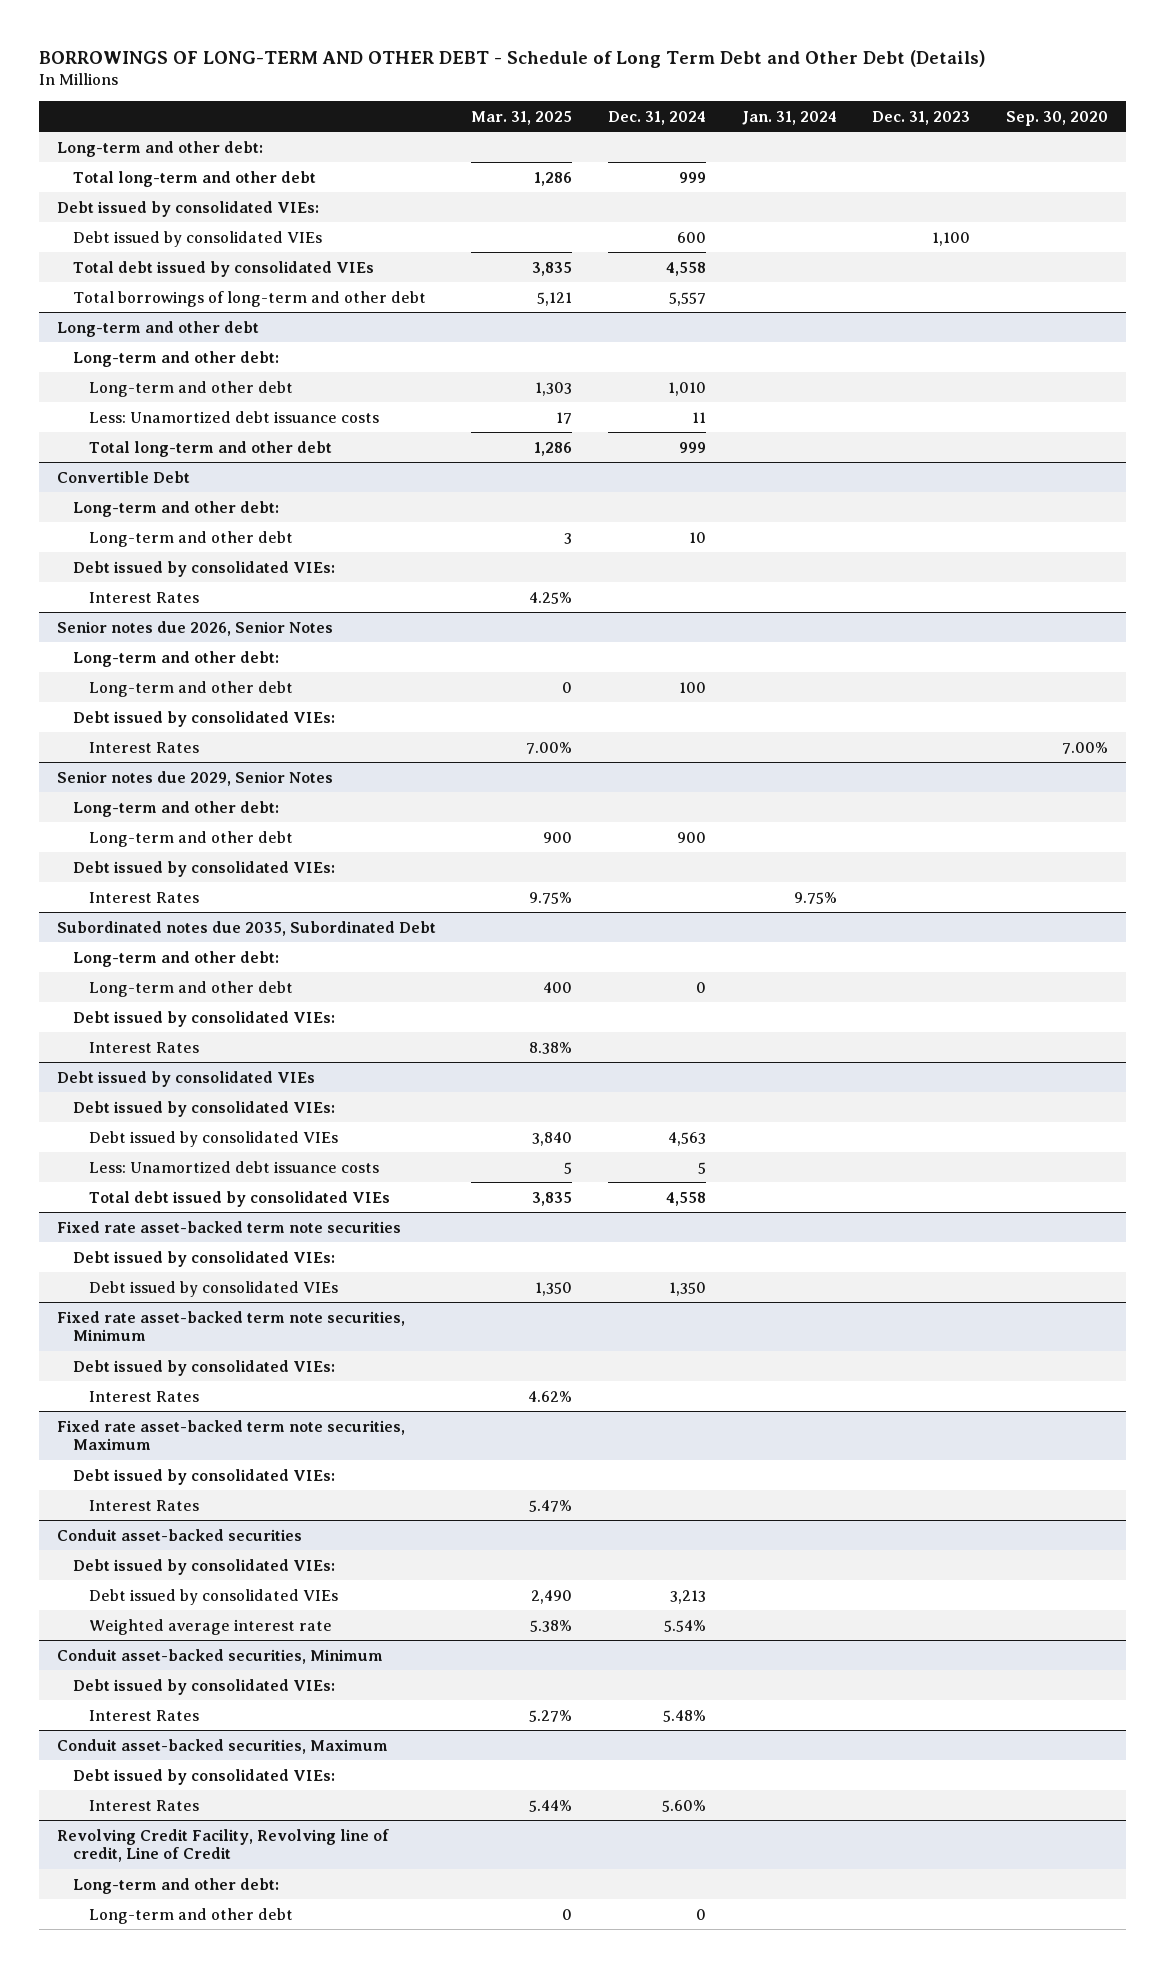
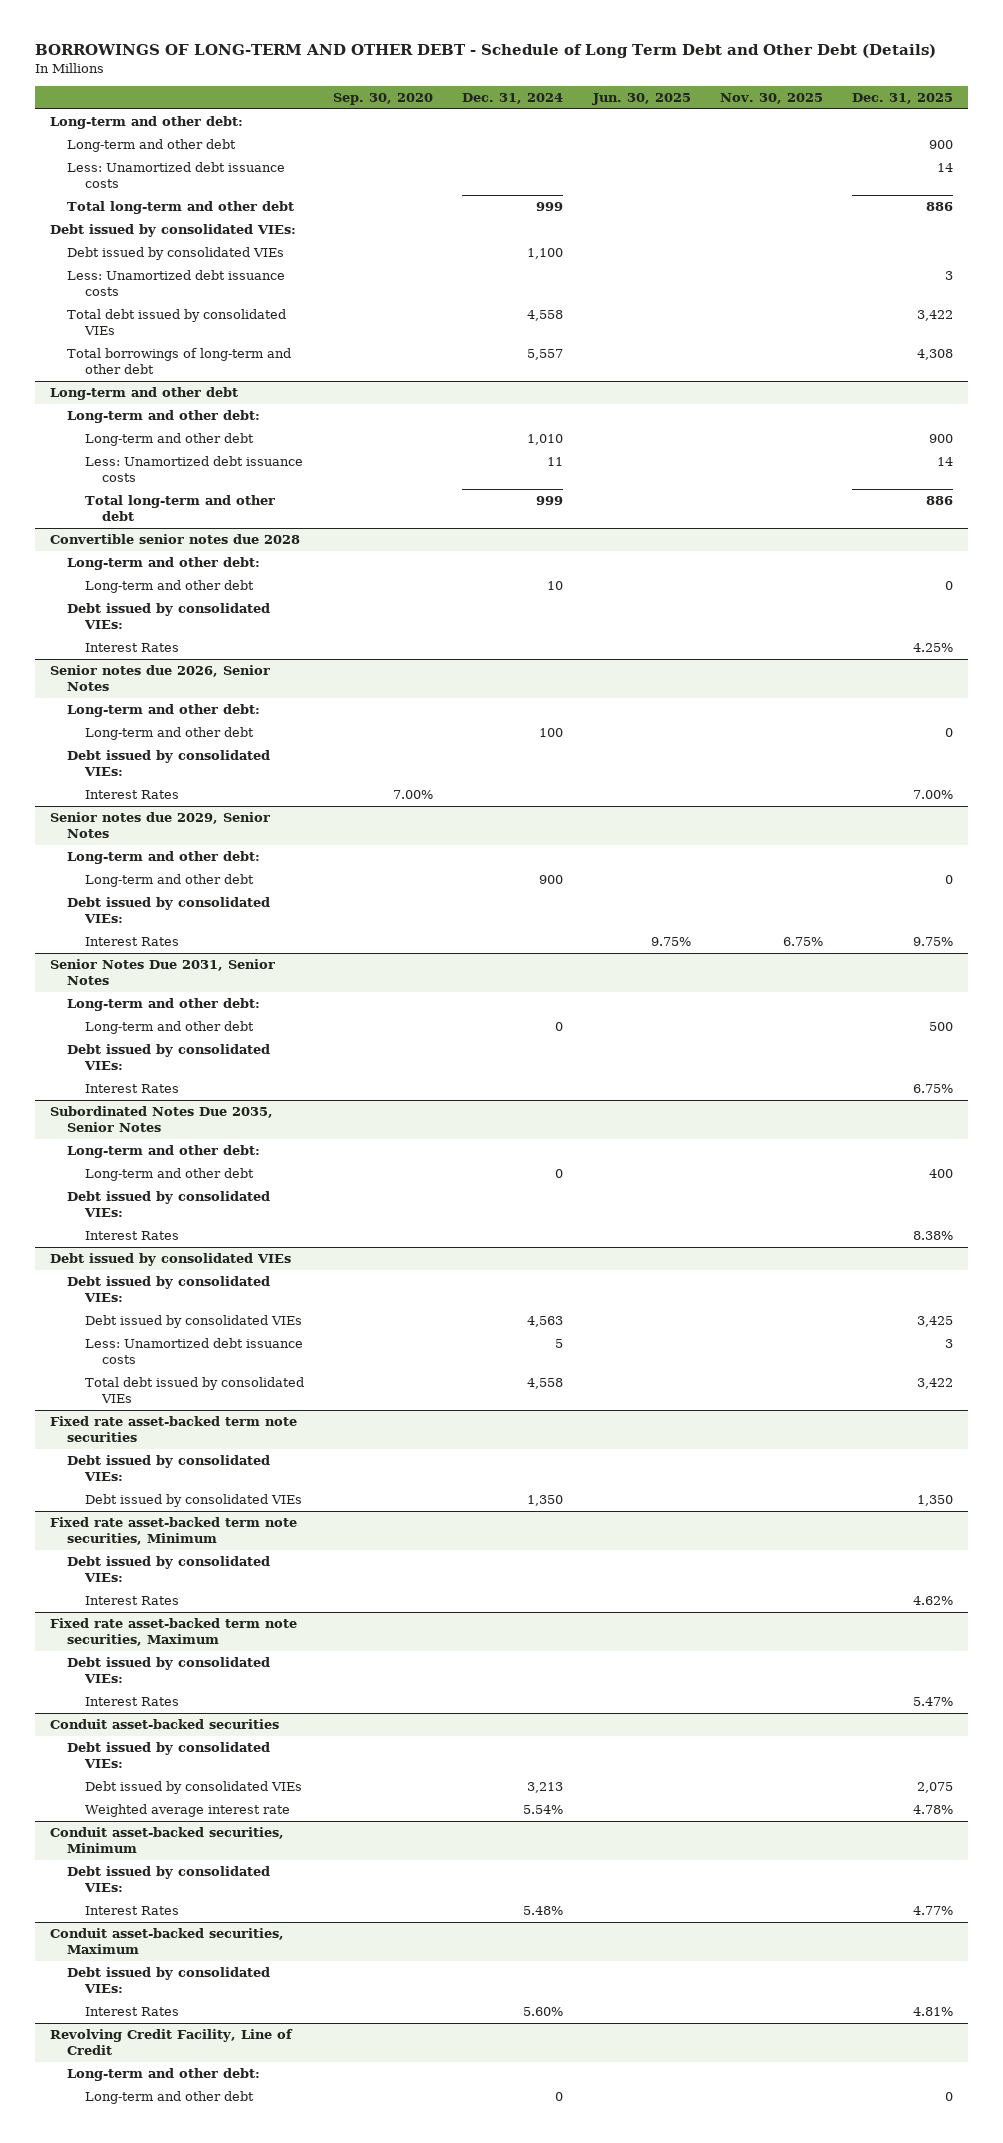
[471,110,573,125] Mar. 31, 2025 -> none
[741,110,837,125] Jan. 31, 2024 -> none
[872,110,971,125] Dec. 31, 2023 -> none
none -> [591,93,691,106] Jun. 30, 2025
none -> [720,93,824,105] Nov. 30, 2025
none -> [852,93,954,105] Dec. 31, 2025
none -> [67,139,237,153] Long-term and other debt
none -> [67,162,286,188] Less: Unamortized debt issuance costs
[676,231,706,243] 600 -> [527,248,564,260] 1,100
none -> [67,270,286,296] Less: Unamortized debt issuance costs
[56,470,190,483] Convertible Debt -> [49,534,300,545] Convertible senior notes due 2028
[56,920,436,936] Subordinated notes due 2035, Subordinated Debt -> none
none -> [49,959,275,985] Senior Notes Due 2031, Senior Notes
none -> [49,1106,273,1132] Subordinated Notes Due 2035, Senior Notes
none -> [67,1145,261,1159] Long-term and other debt:
none -> [84,1168,254,1182] Long-term and other debt
none -> [67,1191,271,1217] Debt issued by consolidated VIEs:
none -> [84,1231,179,1241] Interest Rates
[56,1828,389,1863] Revolving Credit Facility, Revolving line of credit, Line of Credit -> [49,2029,293,2055] Revolving Credit Facility, Line of Credit

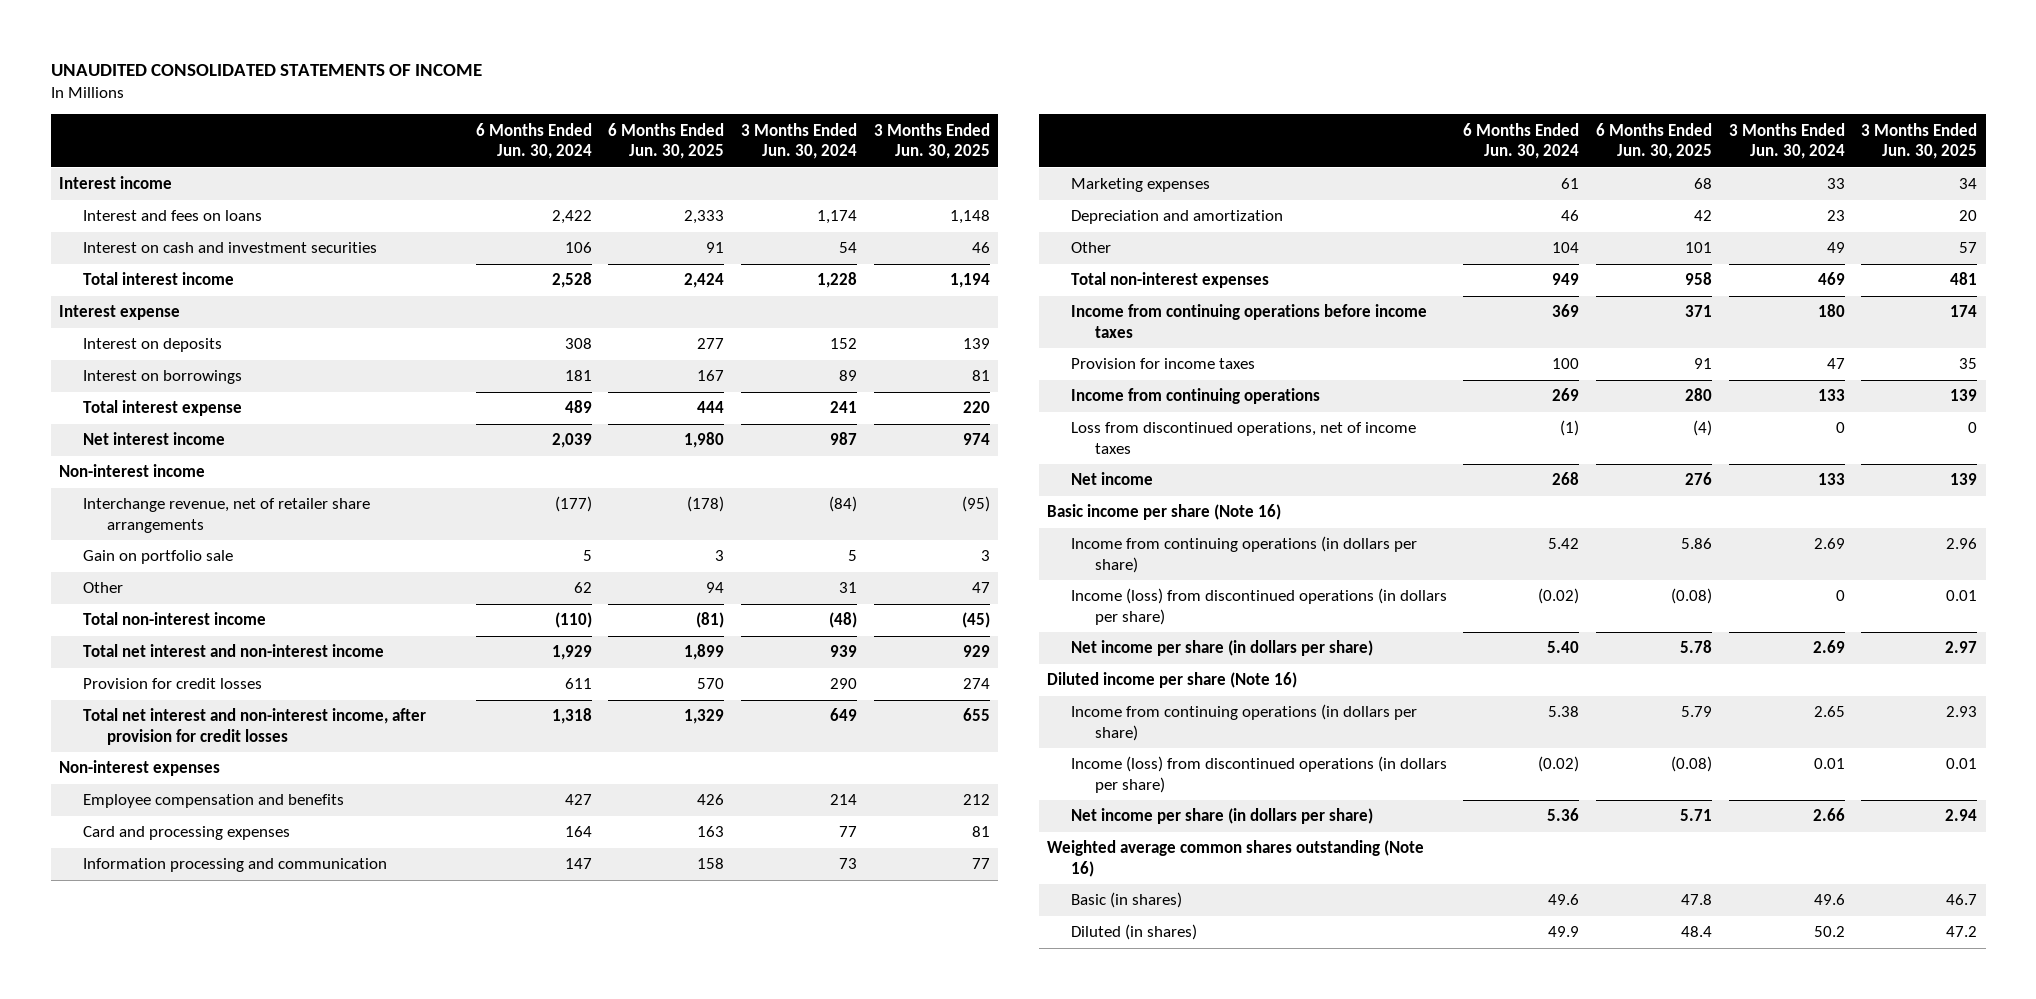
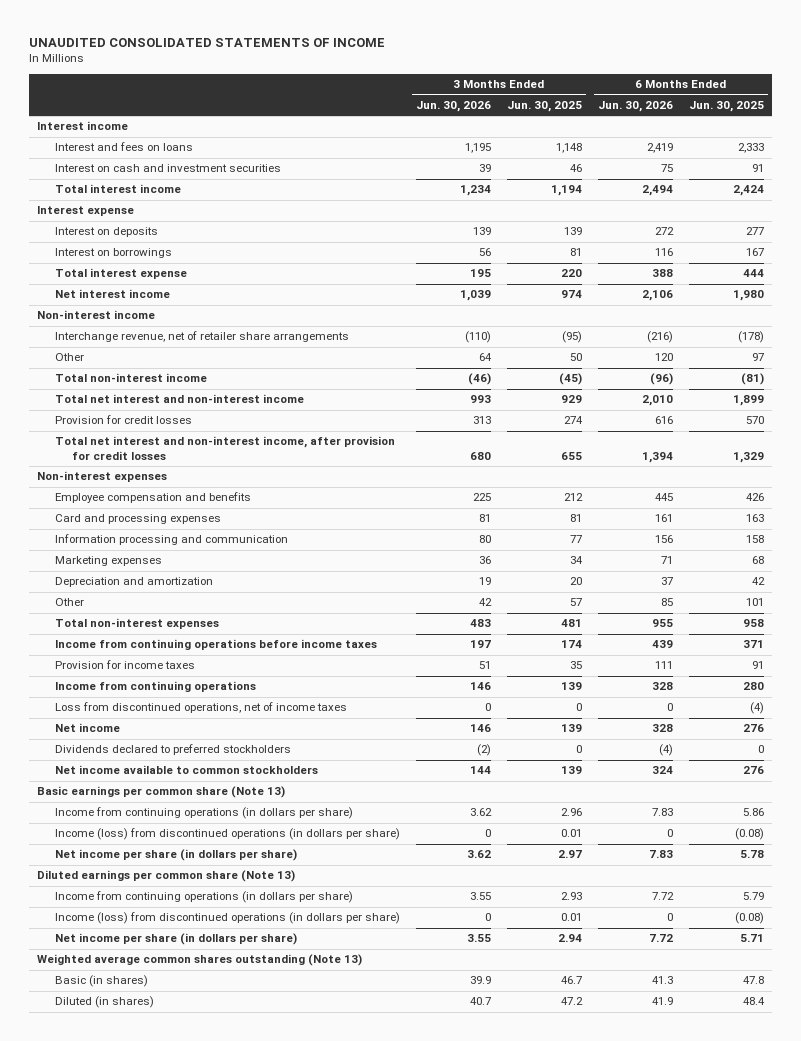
[475,122,592,159] 6 Months Ended Jun. 30, 2024 -> none
[740,122,857,159] 3 Months Ended Jun. 30, 2024 -> none
none -> [415,100,491,112] Jun. 30, 2026
none -> [597,100,673,112] Jun. 30, 2026
[82,550,233,565] Gain on portfolio sale -> none
[706,582,725,594] 94 -> [751,353,764,362] 97
[971,582,990,594] 47 -> [569,353,582,362] 50
none -> [54,744,291,756] Dividends declared to preferred stockholders
none -> [54,765,318,775] Net income available to common stockholders
[1046,504,1281,521] Basic income per share (Note 16) -> [37,786,286,799] Basic earnings per common share (Note 13)
[1046,672,1297,689] Diluted income per share (Note 16) -> [37,870,296,883] Diluted earnings per common share (Note 13)
[1046,840,1424,877] Weighted average common shares outstanding (Note 16) -> [37,954,363,967] Weighted average common shares outstanding (Note 13)

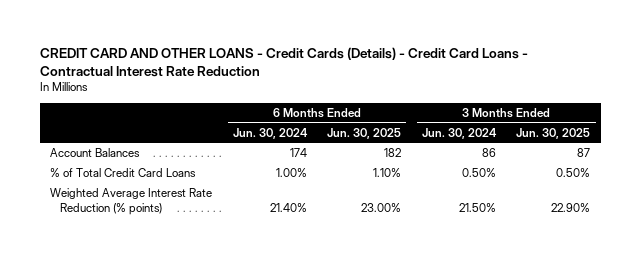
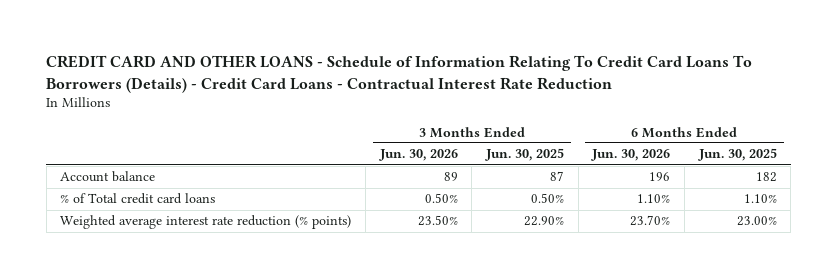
[39,46,528,77] CREDIT CARD AND OTHER LOANS - Credit Cards (Details) - Credit Card Loans - Contractual Interest Rate Reduction -> [46,55,753,93] CREDIT CARD AND OTHER LOANS - Schedule of Information Relating To Credit Card Loans To Borrowers (Details) - Credit Card Loans - Contractual Interest Rate Reduction
[232,127,308,139] Jun. 30, 2024 -> none
[421,127,497,139] Jun. 30, 2024 -> none
none -> [378,149,458,162] Jun. 30, 2026
none -> [591,149,671,162] Jun. 30, 2026
[50,148,141,158] Account Balances -> [60,171,156,183] Account balance
[50,168,197,178] % of Total Credit Card Loans -> [60,193,216,205] % of Total credit card loans
[50,188,213,215] Weighted Average Interest Rate Reduction (% points) -> [60,215,352,230] Weighted average interest rate reduction (% points)

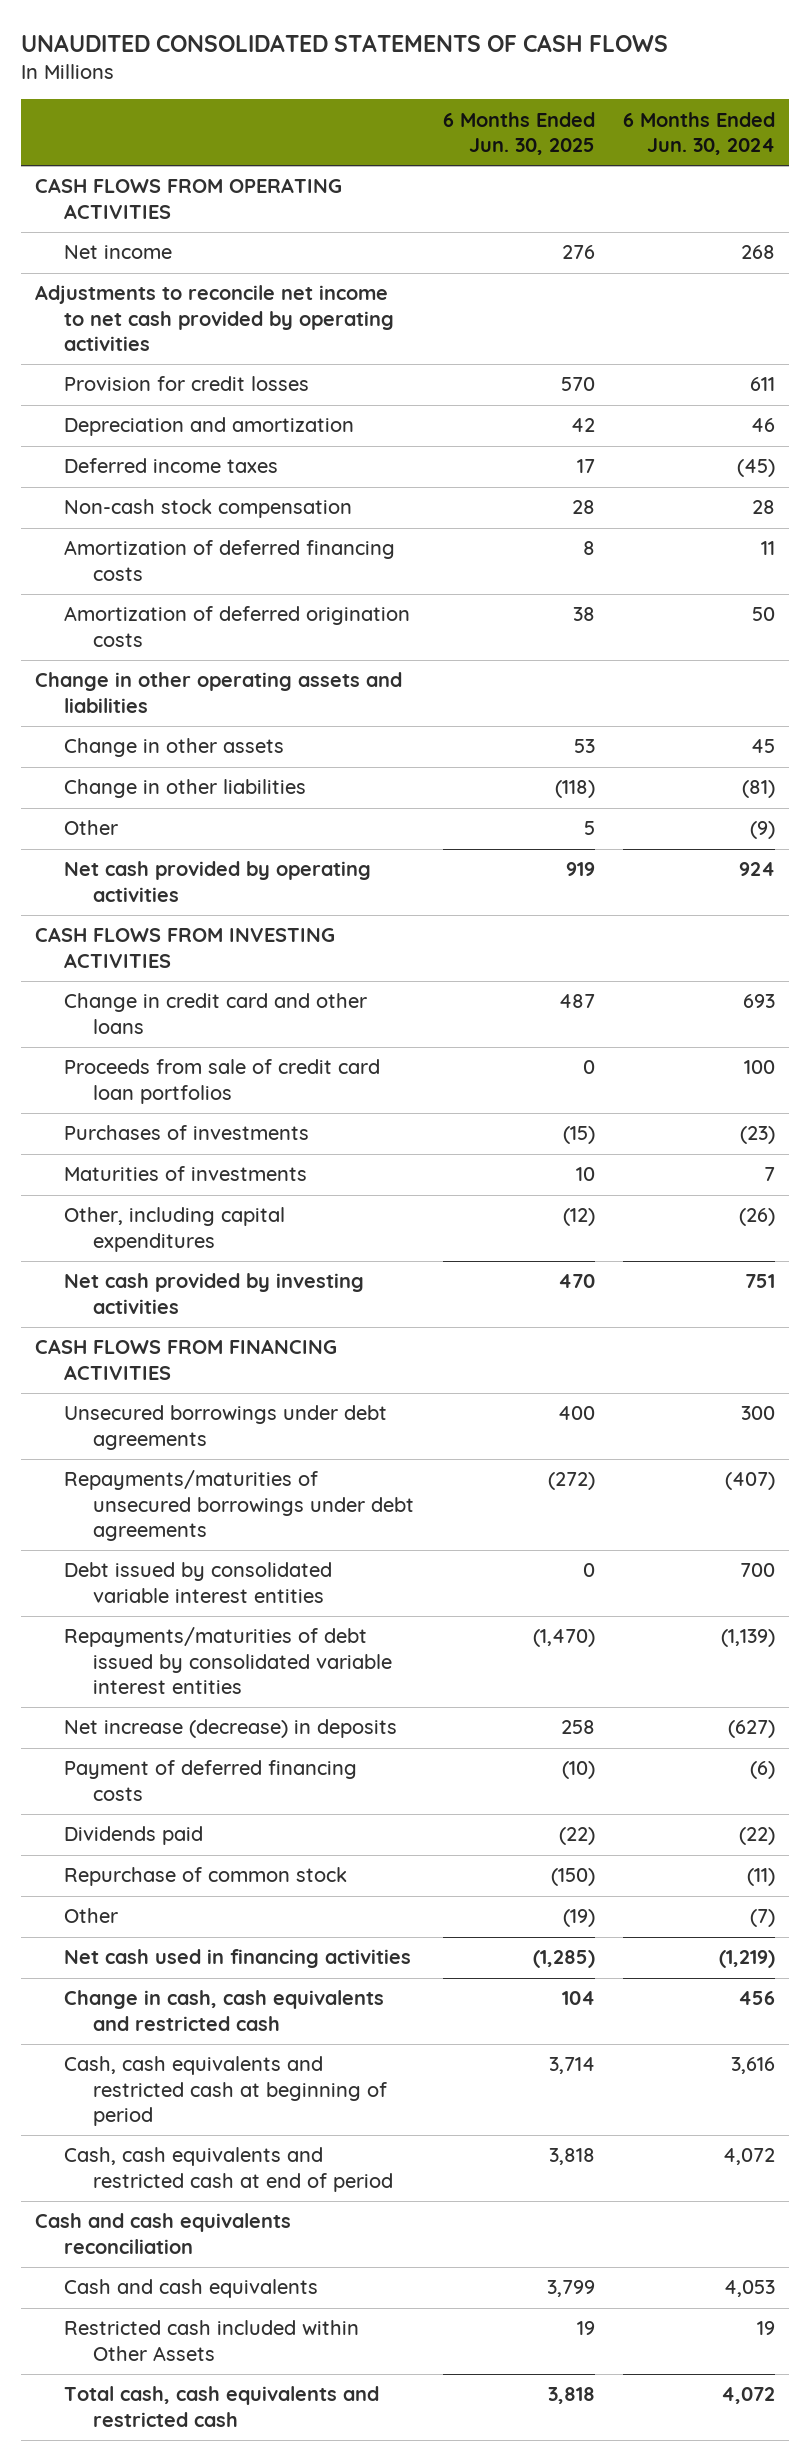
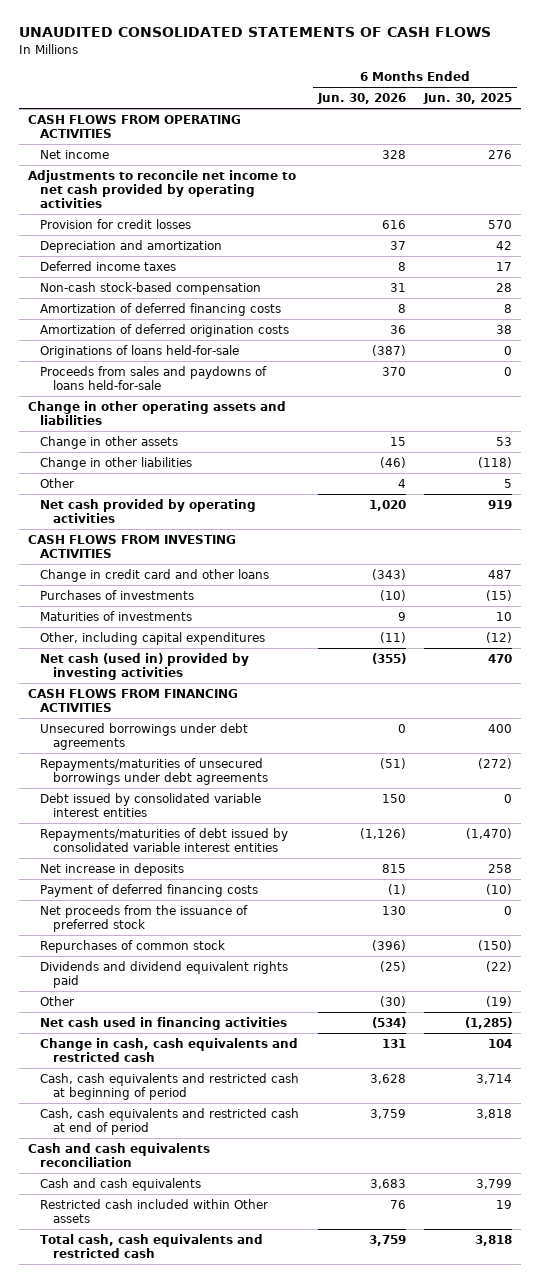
[623,111,776,155] 6 Months Ended Jun. 30, 2024 -> none
none -> [316,93,406,105] Jun. 30, 2026
[64,499,353,519] Non-cash stock compensation -> [40,282,262,296] Non-cash stock-based compensation
none -> [40,345,240,359] Originations of loans held-for-sale
none -> [40,366,268,391] Proceeds from sales and paydowns of loans held-for-sale
[64,1059,381,1104] Proceeds from sale of credit card loan portfolios -> none
[64,1273,365,1314] Net cash provided by investing activities -> [40,653,250,681] Net cash (used in) provided by investing activities
[64,1719,398,1739] Net increase (decrease) in deposits -> [40,863,185,877] Net increase in deposits
[64,1826,204,1846] Dividends paid -> none
none -> [40,905,249,933] Net proceeds from the issuance of preferred stock
[64,1867,348,1887] Repurchase of common stock -> [40,940,226,954] Repurchases of common stock
none -> [40,961,289,989] Dividends and dividend equivalent rights paid
[64,2320,360,2361] Restricted cash included within Other Assets -> [40,1199,269,1224] Restricted cash included within Other assets

